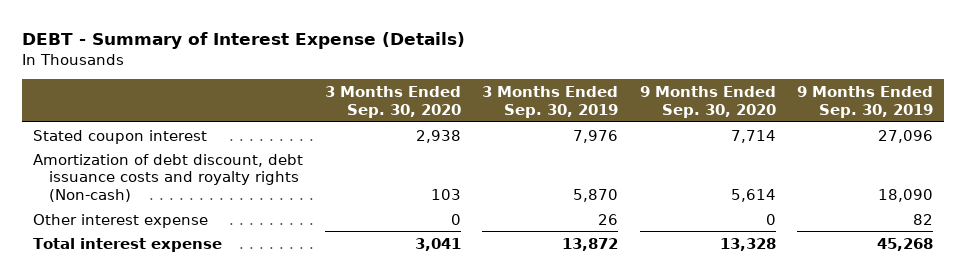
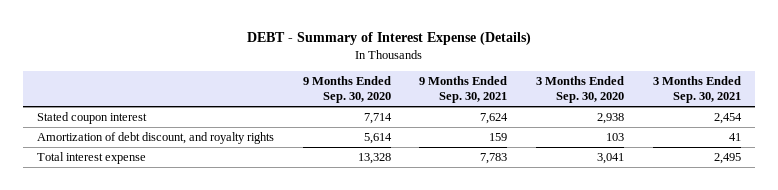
[482,85,619,118] 3 Months Ended Sep. 30, 2019 -> none
[797,85,934,118] 9 Months Ended Sep. 30, 2019 -> none
none -> [419,76,508,104] 9 Months Ended Sep. 30, 2021
none -> [652,76,741,104] 3 Months Ended Sep. 30, 2021
[33,213,209,228] Other interest expense -> none
[33,153,304,202] Amortization of debt discount, debt issuance costs and royalty rights (Non-cash) -> [37,132,275,145] Amortization of debt discount, and royalty rights

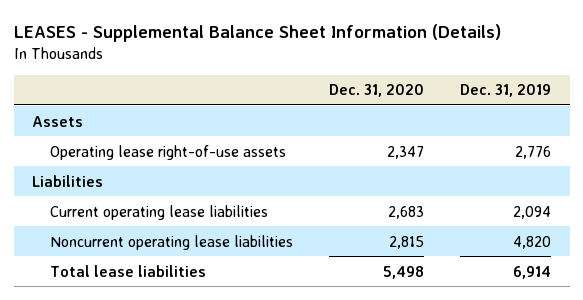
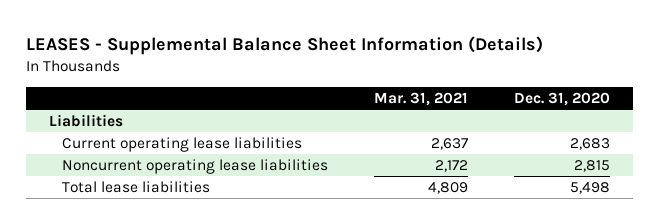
[460,84,552,98] Dec. 31, 2019 -> none
none -> [374,91,469,106] Mar. 31, 2021
[31,115,83,127] Assets -> none
[49,144,286,160] Operating lease right-of-use assets -> none

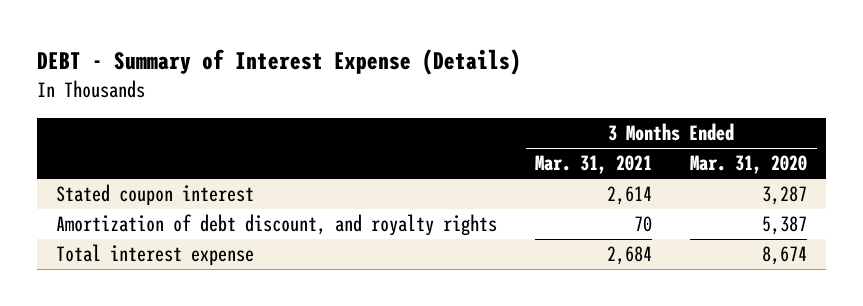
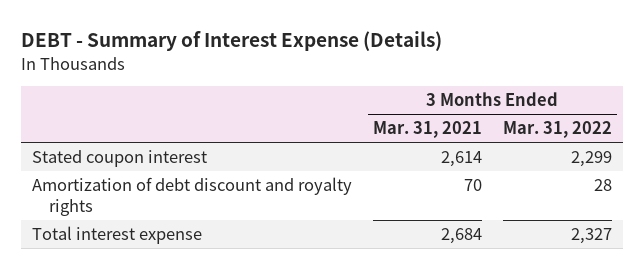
[690,155,808,175] Mar. 31, 2020 -> none
none -> [503,121,613,139] Mar. 31, 2022
[56,214,498,237] Amortization of debt discount, and royalty rights -> [31,177,352,216] Amortization of debt discount and royalty rights

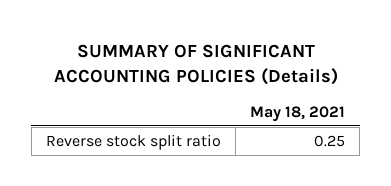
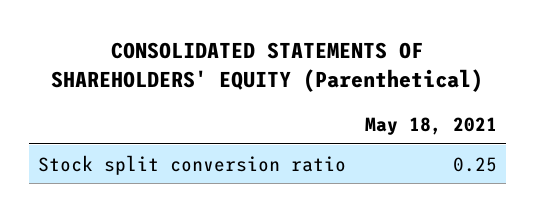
[53,43,338,85] SUMMARY OF SIGNIFICANT ACCOUNTING POLICIES (Details) -> [51,41,484,92] CONSOLIDATED STATEMENTS OF SHAREHOLDERS' EQUITY (Parenthetical)
[46,134,222,151] Reverse stock split ratio -> [37,154,346,175] Stock split conversion ratio

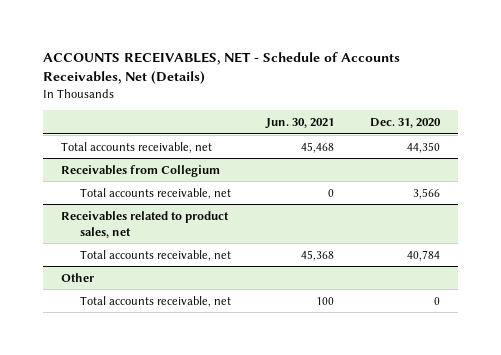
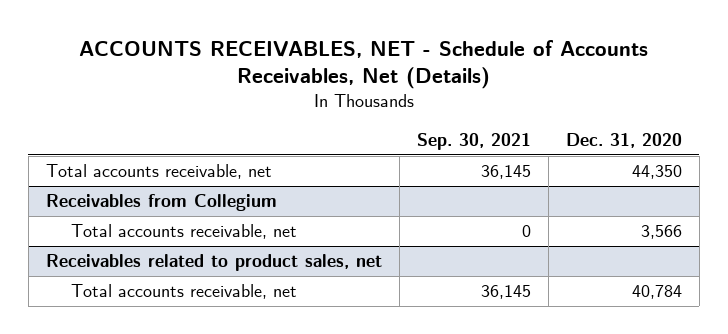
[265,117,335,129] Jun. 30, 2021 -> none
none -> [416,132,531,150] Sep. 30, 2021
[60,272,94,282] Other -> none
[79,295,231,307] Total accounts receivable, net -> none

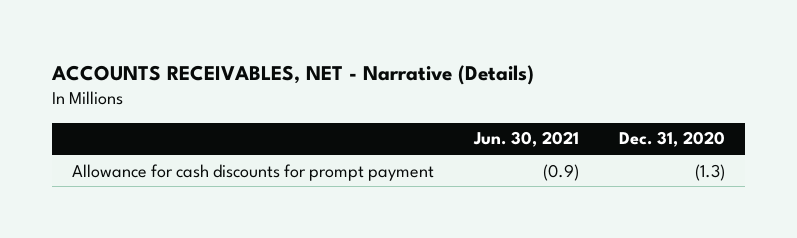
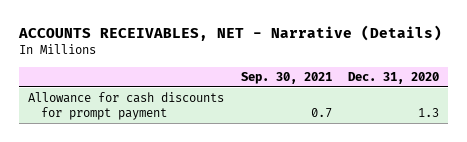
[473,131,580,148] Jun. 30, 2021 -> none
none -> [240,71,332,84] Sep. 30, 2021
[695,163,726,181] (1.3) -> [418,108,440,118] 1.3

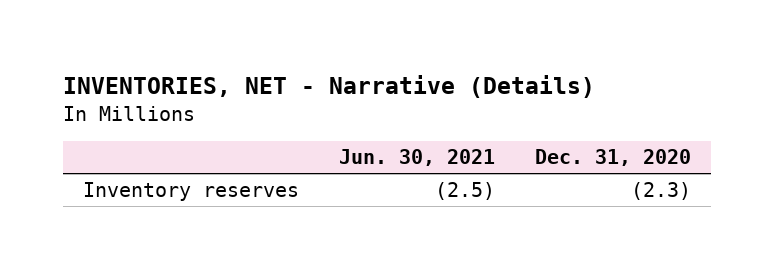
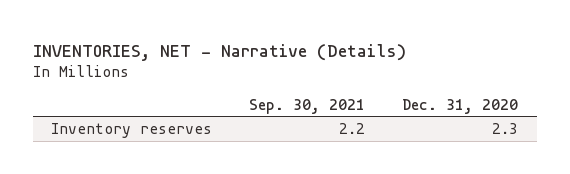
[339,149,496,167] Jun. 30, 2021 -> none
none -> [249,98,366,114] Sep. 30, 2021
[631,182,692,201] (2.3) -> [492,123,519,135] 2.3

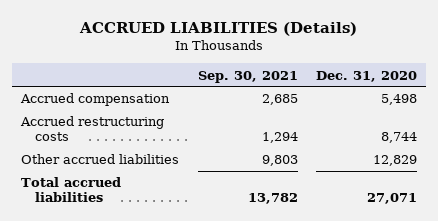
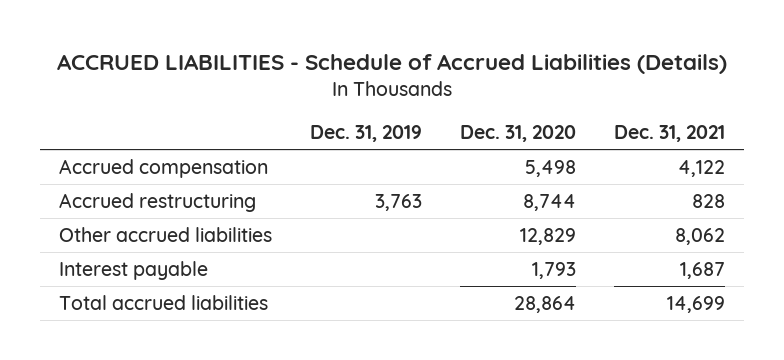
[79,21,358,36] ACCRUED LIABILITIES (Details) -> [57,53,728,74] ACCRUED LIABILITIES - Schedule of Accrued Liabilities (Details)
[197,70,298,83] Sep. 30, 2021 -> none
none -> [310,125,423,143] Dec. 31, 2019
none -> [614,125,726,143] Dec. 31, 2021
[20,116,165,142] Accrued restructuring costs -> [58,192,256,212] Accrued restructuring
none -> [58,260,208,280] Interest payable
[366,193,417,205] 27,071 -> [514,295,577,313] 28,864

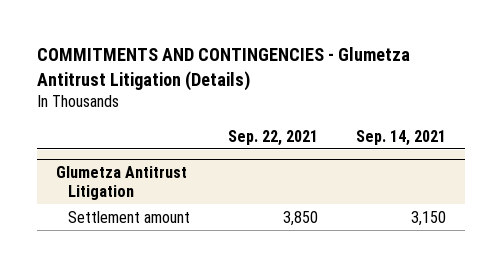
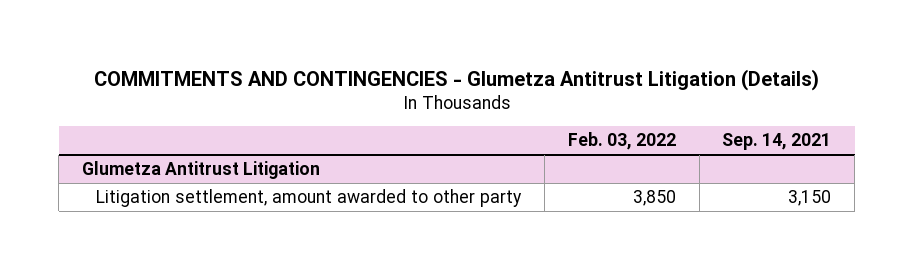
[227,129,318,146] Sep. 22, 2021 -> none
none -> [567,132,676,151] Feb. 03, 2022
[67,210,190,223] Settlement amount -> [96,189,523,208] Litigation settlement, amount awarded to other party

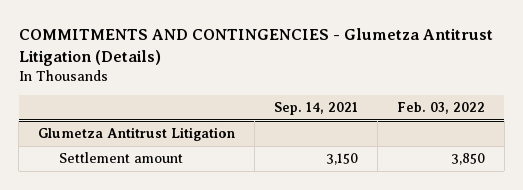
[96,189,523,208] Litigation settlement, amount awarded to other party -> [58,152,183,164] Settlement amount

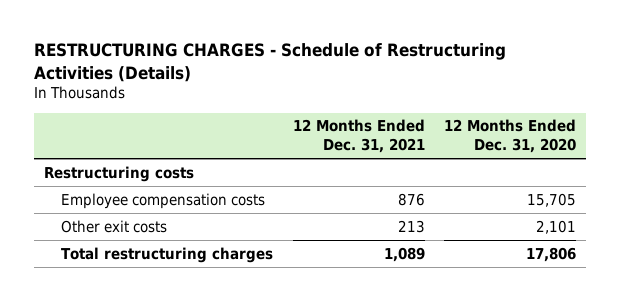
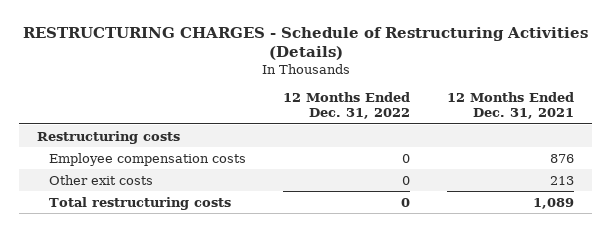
[444,119,577,153] 12 Months Ended Dec. 31, 2020 -> none
none -> [283,91,411,120] 12 Months Ended Dec. 31, 2022
[61,246,274,263] Total restructuring charges -> [49,196,232,210] Total restructuring costs

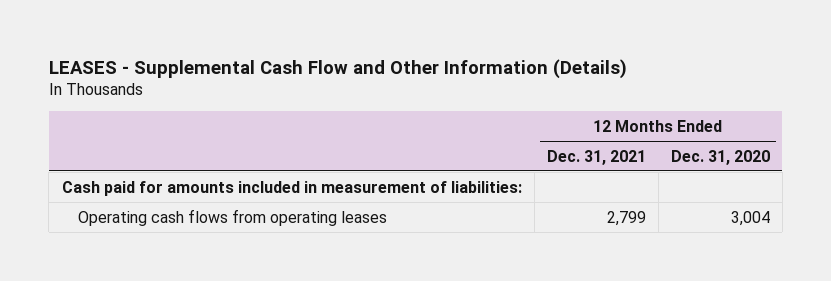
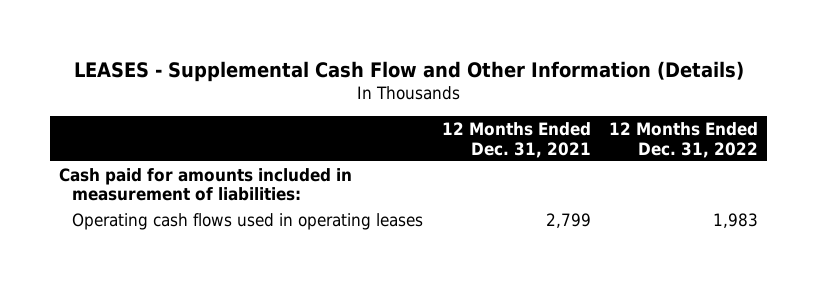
[670,149,770,165] Dec. 31, 2020 -> none
none -> [609,122,759,158] 12 Months Ended Dec. 31, 2022
[77,208,387,226] Operating cash flows from operating leases -> [72,212,424,230] Operating cash flows used in operating leases

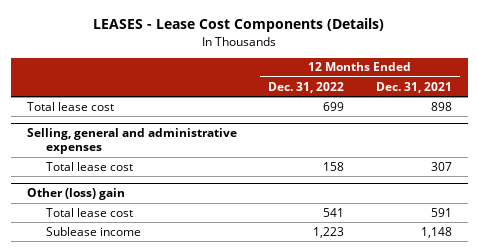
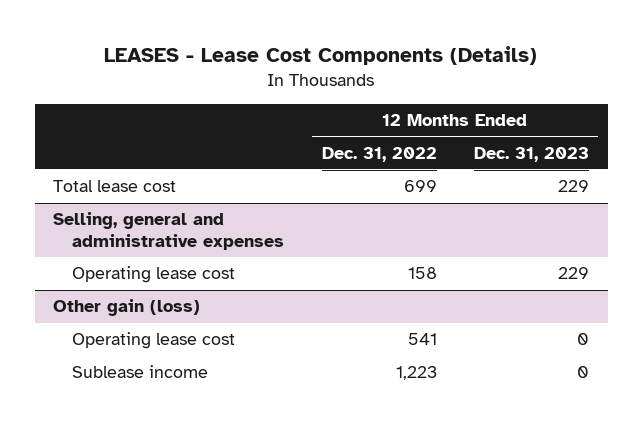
[375,81,452,93] Dec. 31, 2021 -> none
none -> [473,146,589,162] Dec. 31, 2023
[45,161,133,171] Total lease cost -> [72,266,236,284] Operating lease cost
[26,188,125,201] Other (loss) gain -> [53,299,201,317] Other gain (loss)
[45,207,133,217] Total lease cost -> [72,332,236,350] Operating lease cost

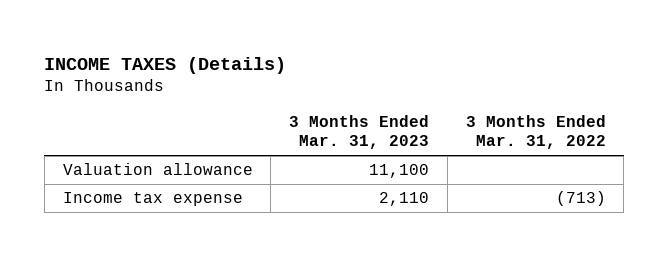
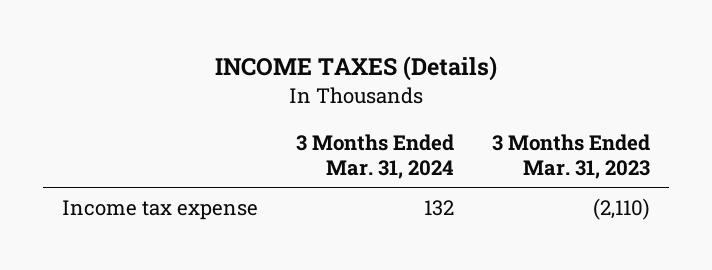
[465,114,606,150] 3 Months Ended Mar. 31, 2022 -> none
none -> [296,134,455,179] 3 Months Ended Mar. 31, 2024
[62,163,253,176] Valuation allowance -> none
[379,192,430,207] 2,110 -> [592,197,650,220] (2,110)

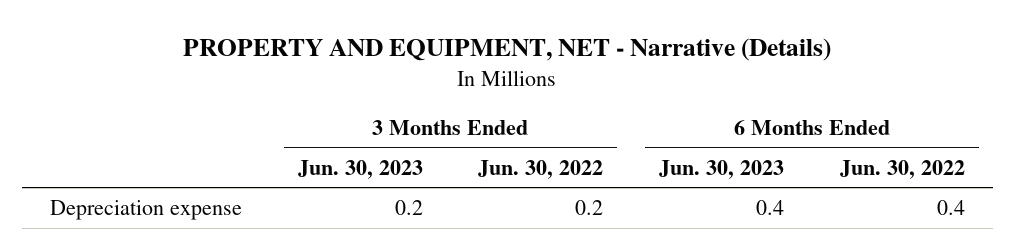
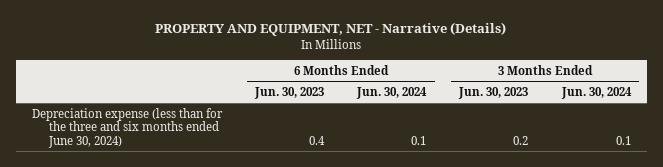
[478,159,604,179] Jun. 30, 2022 -> none
[839,159,965,179] Jun. 30, 2022 -> none
none -> [356,86,428,99] Jun. 30, 2024
none -> [560,86,632,99] Jun. 30, 2024
[49,200,242,221] Depreciation expense -> [32,107,224,148] Depreciation expense (less than for the three and six months ended June 30, 2024)

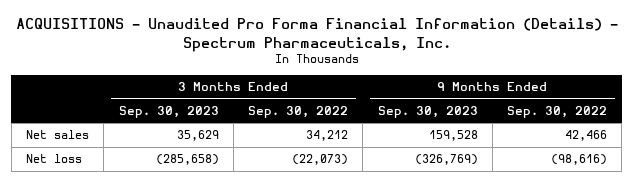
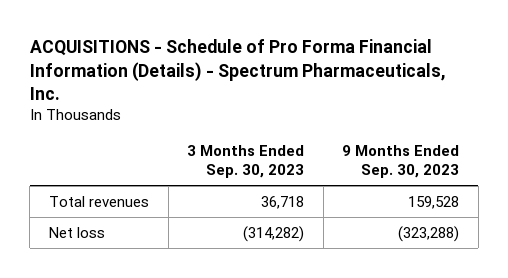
[15,18,618,52] ACQUISITIONS - Unaudited Pro Forma Financial Information (Details) - Spectrum Pharmaceuticals, Inc. -> [29,39,446,101] ACQUISITIONS - Schedule of Pro Forma Financial Information (Details) - Spectrum Pharmaceuticals, Inc.
[248,105,349,118] Sep. 30, 2022 -> none
[507,105,608,118] Sep. 30, 2022 -> none
[26,130,90,140] Net sales -> none
none -> [48,195,149,207] Total revenues
[155,154,219,166] (285,658) -> [243,225,305,242] (314,282)
[414,154,478,166] (326,769) -> [398,225,460,242] (323,288)

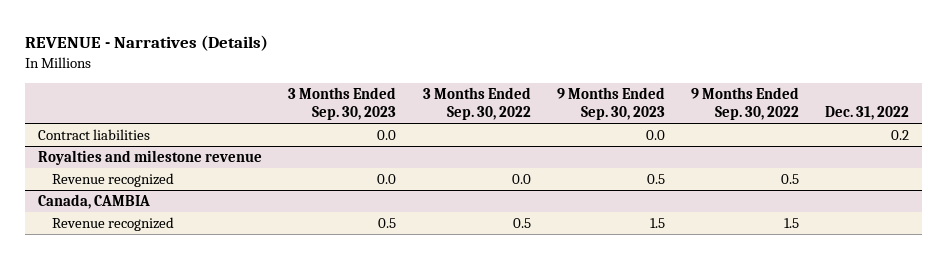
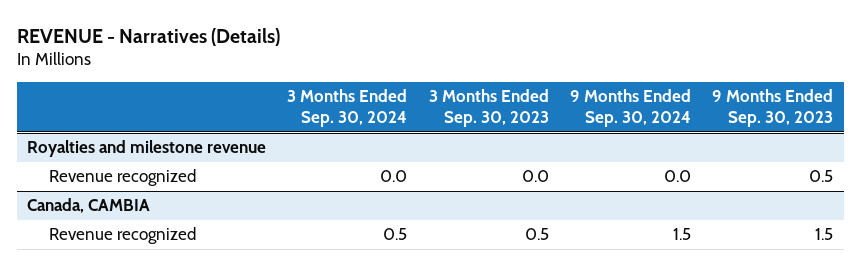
[422,87,531,121] 3 Months Ended Sep. 30, 2022 -> none
[690,87,799,121] 9 Months Ended Sep. 30, 2022 -> none
[825,106,910,121] Dec. 31, 2022 -> none
none -> [287,89,408,128] 3 Months Ended Sep. 30, 2024
none -> [569,89,691,128] 9 Months Ended Sep. 30, 2024
[38,129,151,141] Contract liabilities -> none

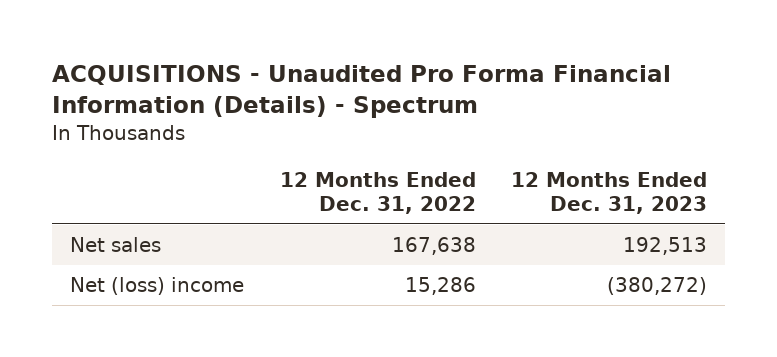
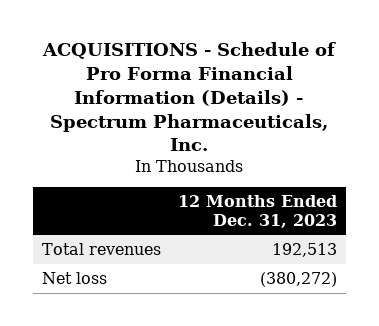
[51,65,671,119] ACQUISITIONS - Unaudited Pro Forma Financial Information (Details) - Spectrum -> [42,42,337,152] ACQUISITIONS - Schedule of Pro Forma Financial Information (Details) - Spectrum Pharmaceuticals, Inc.
[279,171,476,215] 12 Months Ended Dec. 31, 2022 -> none
[69,237,161,253] Net sales -> [41,242,161,255] Total revenues
[69,277,244,296] Net (loss) income -> [41,271,107,284] Net loss

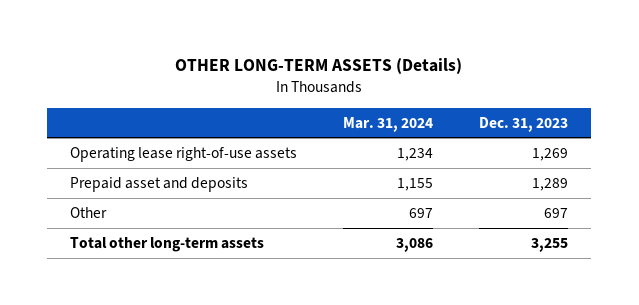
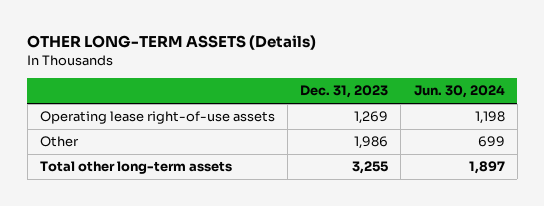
[343,116,434,132] Mar. 31, 2024 -> none
none -> [413,85,505,99] Jun. 30, 2024
[70,176,249,192] Prepaid asset and deposits -> none
[544,207,569,218] 697 -> [354,136,389,150] 1,986

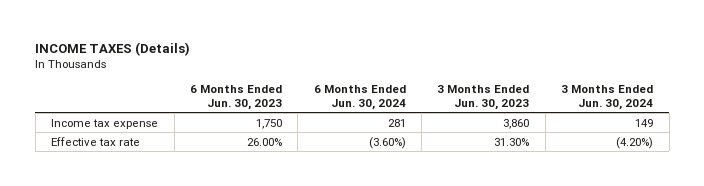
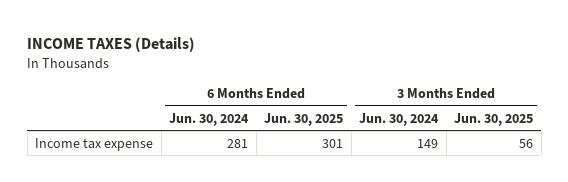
[189,85,282,110] 6 Months Ended Jun. 30, 2023 -> none
[437,85,530,110] 3 Months Ended Jun. 30, 2023 -> none
none -> [264,112,344,126] Jun. 30, 2025
none -> [454,112,534,126] Jun. 30, 2025
[51,136,141,146] Effective tax rate -> none

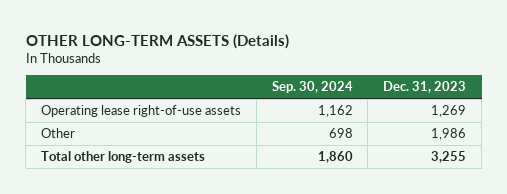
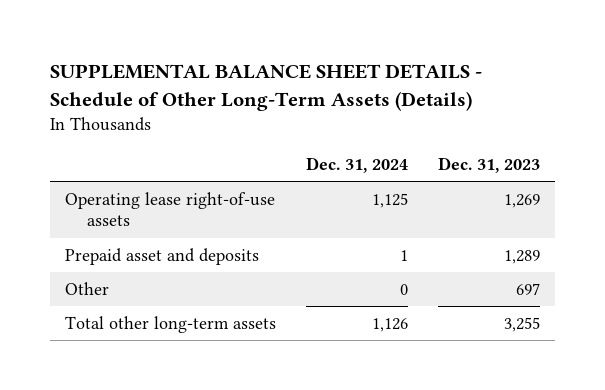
[25,33,289,49] OTHER LONG-TERM ASSETS (Details) -> [50,63,483,111] SUPPLEMENTAL BALANCE SHEET DETAILS - Schedule of Other Long-Term Assets (Details)
[271,81,353,94] Sep. 30, 2024 -> none
none -> [305,157,408,174] Dec. 31, 2024
none -> [65,247,260,265] Prepaid asset and deposits
[431,127,467,140] 1,986 -> [515,282,540,295] 697

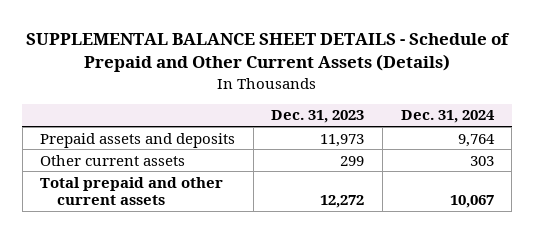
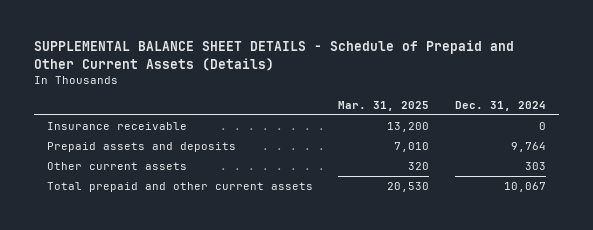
[271,110,365,124] Dec. 31, 2023 -> none
none -> [338,101,430,112] Mar. 31, 2025
none -> [46,122,187,131] Insurance receivable

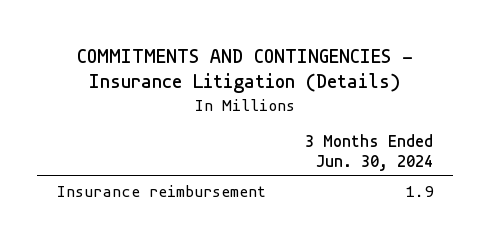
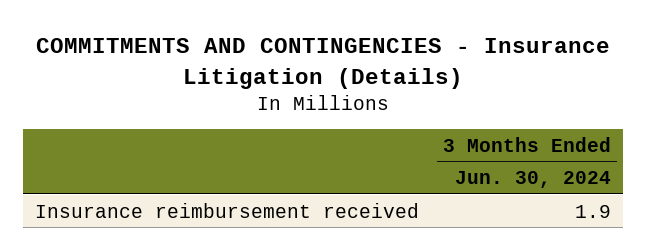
[56,184,266,197] Insurance reimbursement -> [35,202,420,218] Insurance reimbursement received

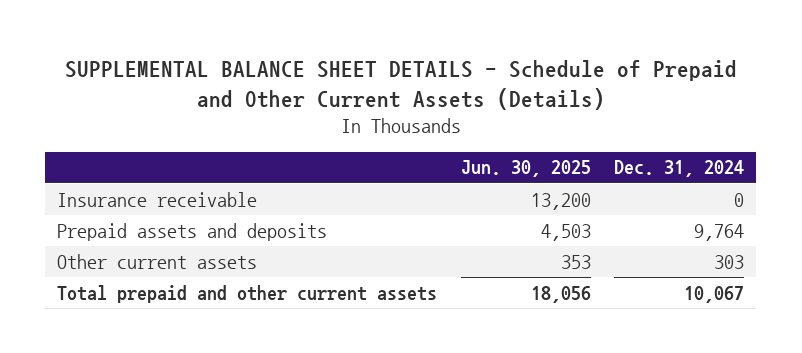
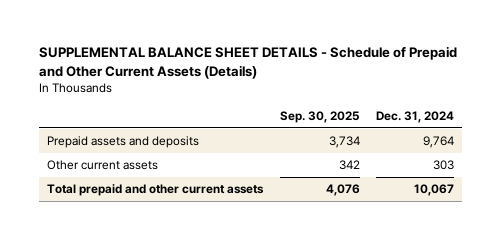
[460,160,591,178] Jun. 30, 2025 -> none
none -> [279,111,360,124] Sep. 30, 2025
[57,191,258,207] Insurance receivable -> none

